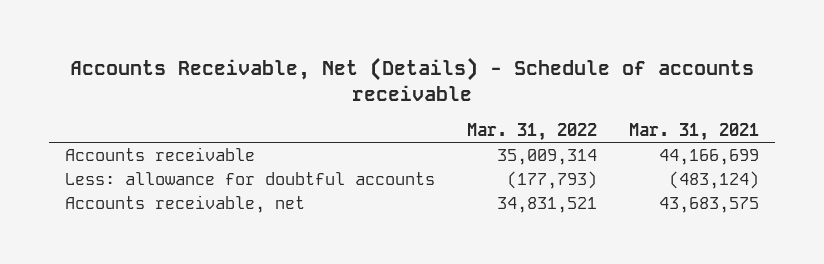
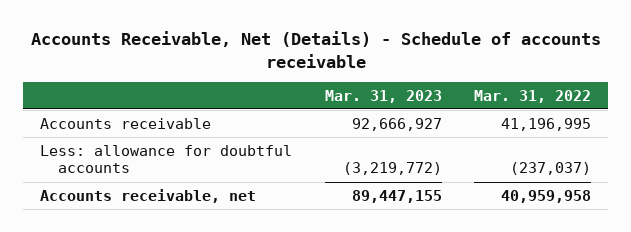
[629,123,760,142] Mar. 31, 2021 -> none
none -> [324,89,442,103] Mar. 31, 2023
[497,149,598,166] 35,009,314 -> [501,117,592,131] 41,196,995
[507,171,598,190] (177,793) -> [510,162,592,176] (237,037)
[497,197,598,214] 34,831,521 -> [501,189,592,203] 40,959,958

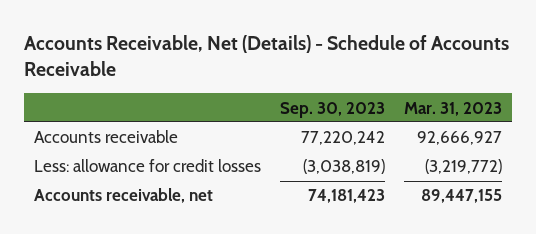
[30,31,601,68] Accounts Receivable, Net (Details) - Schedule of accounts receivable -> [23,35,509,77] Accounts Receivable, Net (Details) - Schedule of Accounts Receivable
[474,89,592,103] Mar. 31, 2022 -> none
none -> [280,101,386,118] Sep. 30, 2023
[39,144,292,174] Less: allowance for doubtful accounts -> [33,159,261,173] Less: allowance for credit losses

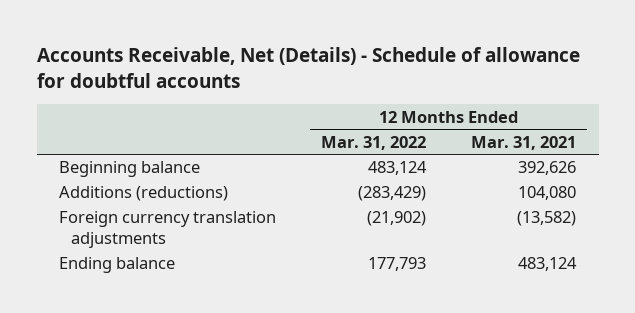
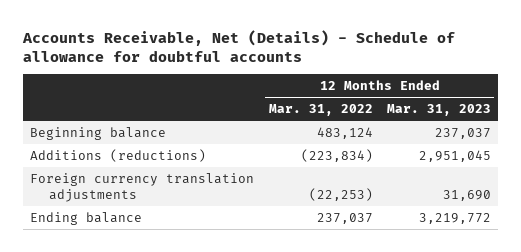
[471,135,577,150] Mar. 31, 2021 -> none
none -> [386,104,491,117] Mar. 31, 2023
[358,186,427,202] (283,429) -> [300,148,373,162] (223,834)
[367,211,427,227] (21,902) -> [308,187,373,201] (22,253)
[368,257,427,272] 177,793 -> [316,212,373,224] 237,037

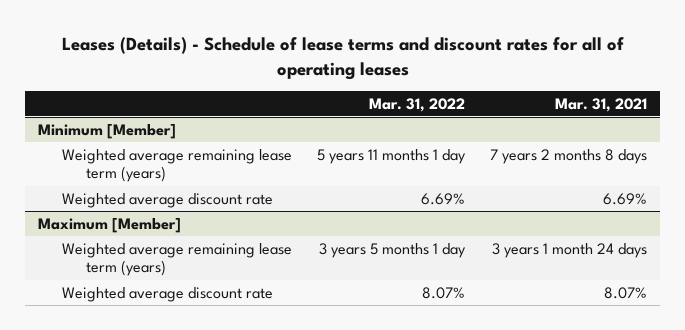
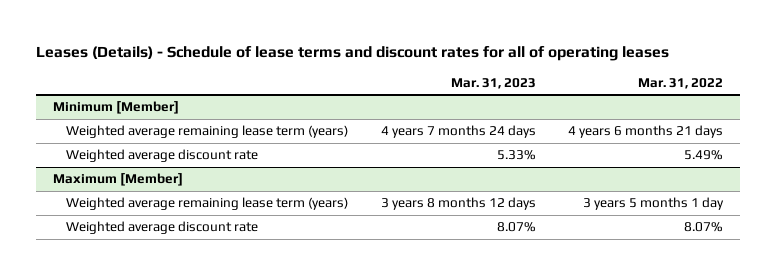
[555,97,648,112] Mar. 31, 2021 -> none
none -> [450,77,536,89] Mar. 31, 2023
[317,148,467,164] 5 years 11 months 1 day -> [568,125,724,139] 4 years 6 months 21 days
[421,192,466,205] 6.69% -> [684,150,724,161] 5.49%

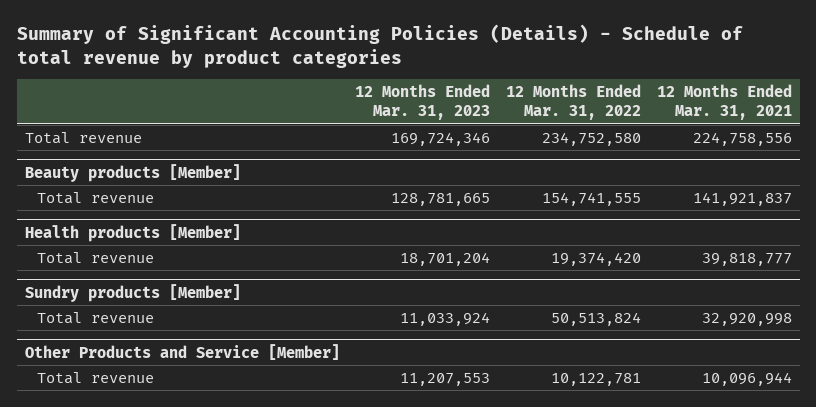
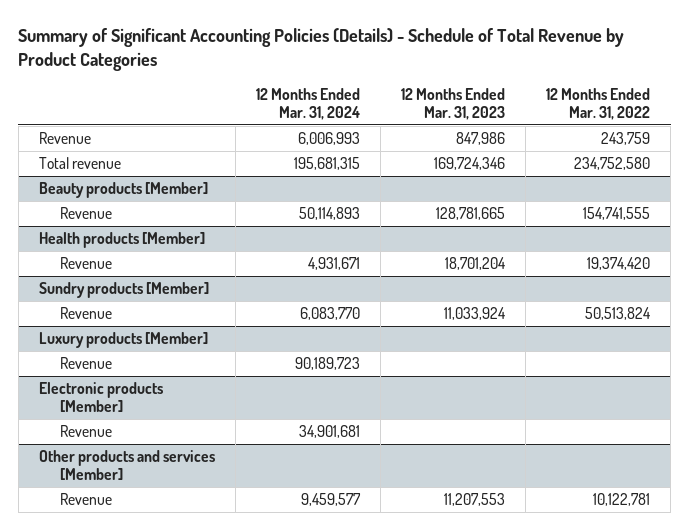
[16,24,743,68] Summary of Significant Accounting Policies (Details) - Schedule of total revenue by product categories -> [18,28,625,72] Summary of Significant Accounting Policies (Details) - Schedule of Total Revenue by Product Categories
[656,84,792,121] 12 Months Ended Mar. 31, 2021 -> none
none -> [255,87,360,120] 12 Months Ended Mar. 31, 2024
none -> [38,132,91,145] Revenue
[36,191,154,204] Total revenue -> [60,207,113,220] Revenue
[36,251,154,264] Total revenue -> [60,257,113,270] Revenue
[36,311,154,324] Total revenue -> [60,307,113,320] Revenue
none -> [38,332,208,349] Luxury products [Member]
none -> [60,357,113,370] Revenue
none -> [38,382,163,413] Electronic products [Member]
none -> [60,425,113,438] Revenue
[24,343,340,360] Other Products and Service [Member] -> [38,450,215,481] Other products and services [Member]
[36,371,154,384] Total revenue -> [60,493,113,506] Revenue

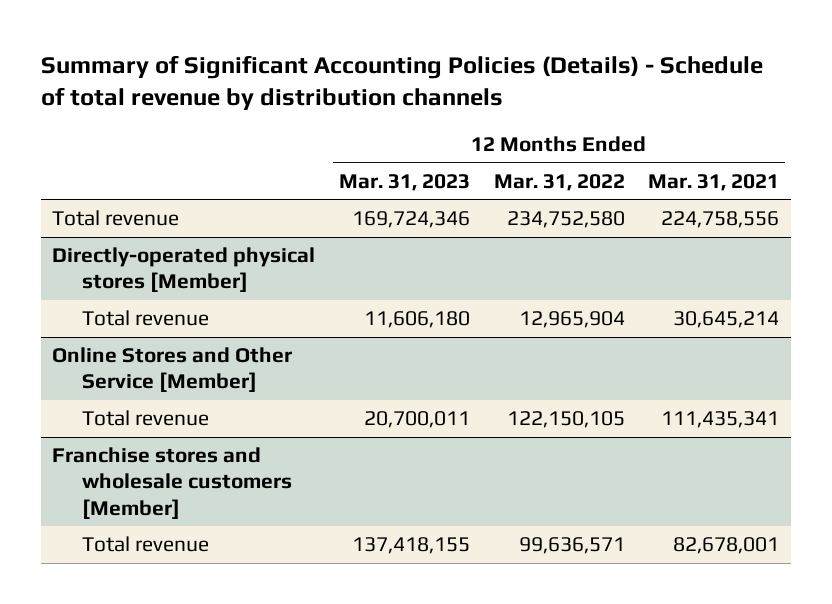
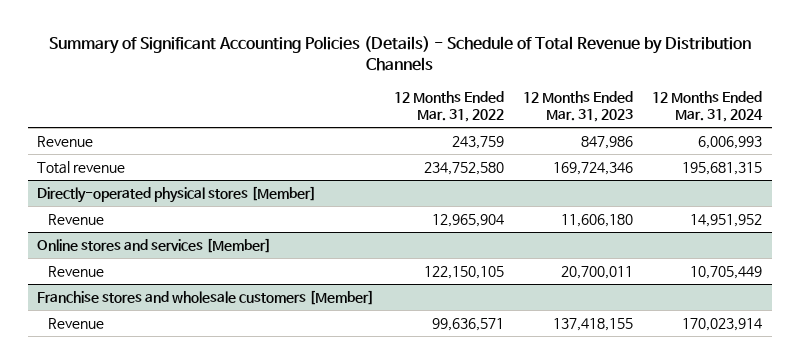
[40,54,763,111] Summary of Significant Accounting Policies (Details) - Schedule of total revenue by distribution channels -> [48,35,751,71] Summary of Significant Accounting Policies (Details) - Schedule of Total Revenue by Distribution Channels
[648,173,780,191] Mar. 31, 2021 -> none
none -> [652,90,764,123] 12 Months Ended Mar. 31, 2024
none -> [37,136,94,148] Revenue
[81,310,209,327] Total revenue -> [48,214,105,226] Revenue
[52,347,293,393] Online Stores and Other Service [Member] -> [37,238,272,254] Online stores and services [Member]
[81,410,209,427] Total revenue -> [48,266,105,278] Revenue
[81,536,209,553] Total revenue -> [48,318,105,330] Revenue

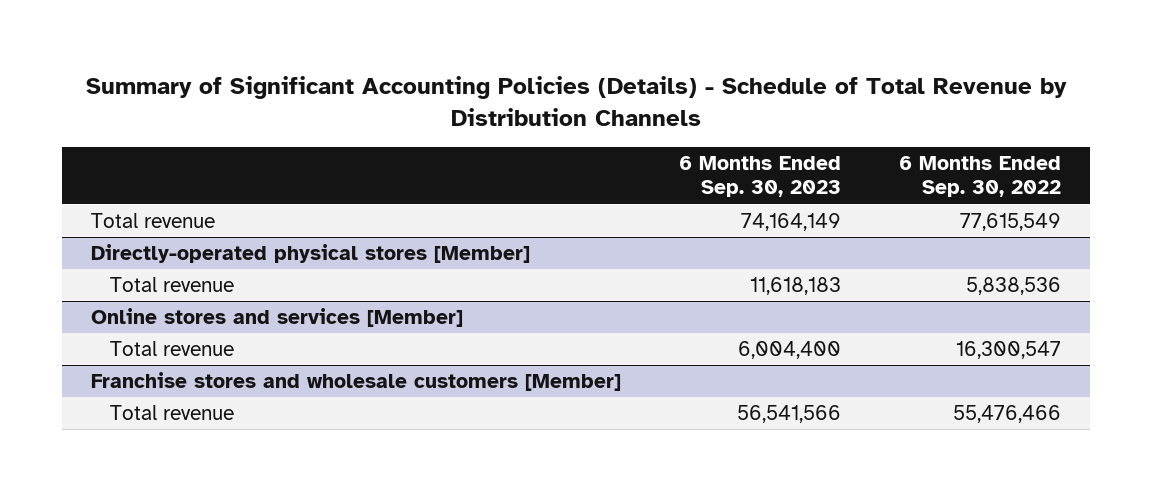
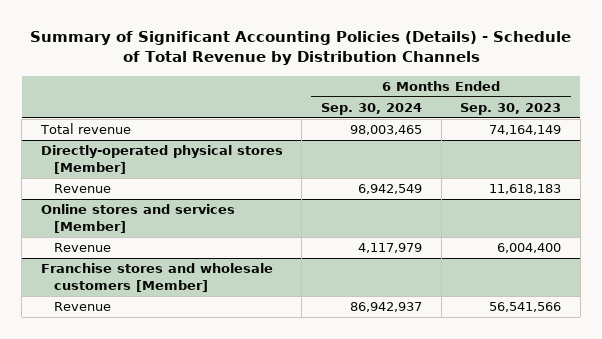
[898,155,1061,198] 6 Months Ended Sep. 30, 2022 -> none
none -> [320,102,422,115] Sep. 30, 2024
[109,277,234,293] Total revenue -> [53,184,111,194] Revenue
[109,341,234,357] Total revenue -> [53,243,111,253] Revenue
[109,405,234,421] Total revenue -> [53,302,111,312] Revenue

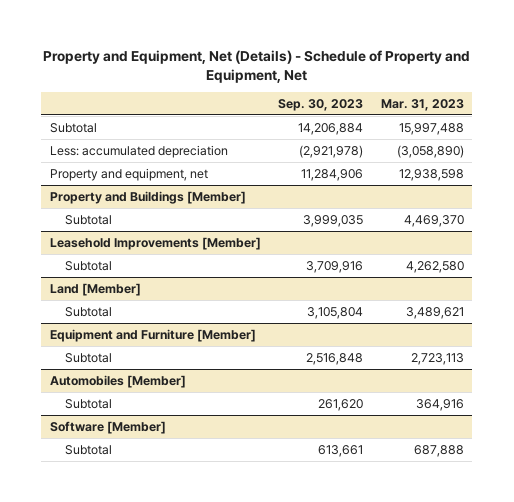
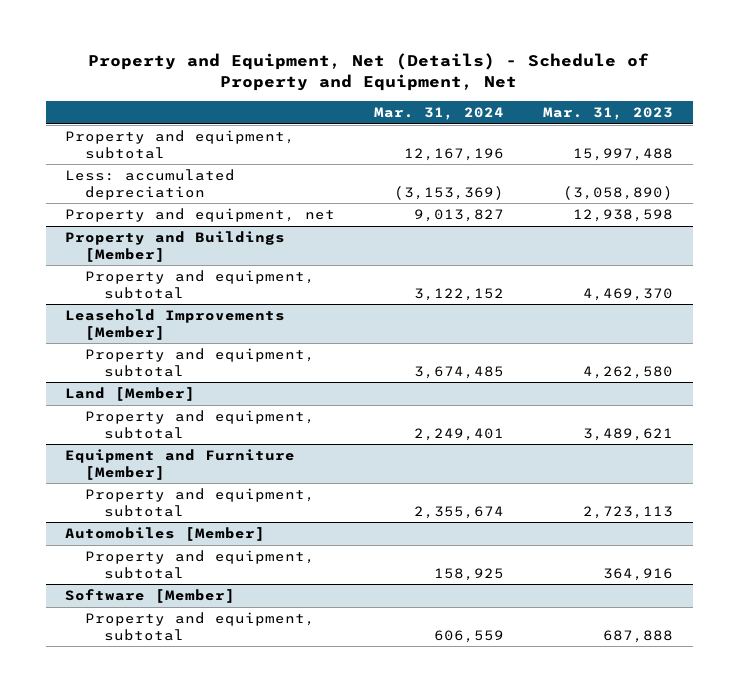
[278,98,364,111] Sep. 30, 2023 -> none
none -> [374,107,505,121] Mar. 31, 2024
[50,122,98,133] Subtotal -> [65,130,296,159] Property and equipment, subtotal
[65,214,113,225] Subtotal -> [84,270,315,299] Property and equipment, subtotal
[65,260,113,271] Subtotal -> [84,348,315,377] Property and equipment, subtotal
[65,306,113,317] Subtotal -> [84,410,315,439] Property and equipment, subtotal
[65,352,113,363] Subtotal -> [84,488,315,517] Property and equipment, subtotal
[65,398,113,409] Subtotal -> [84,550,315,579] Property and equipment, subtotal
[65,444,113,455] Subtotal -> [84,612,315,641] Property and equipment, subtotal

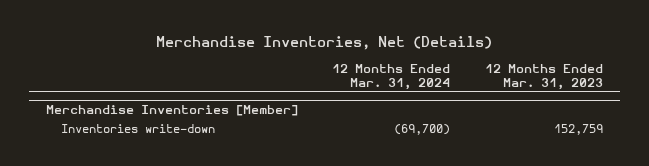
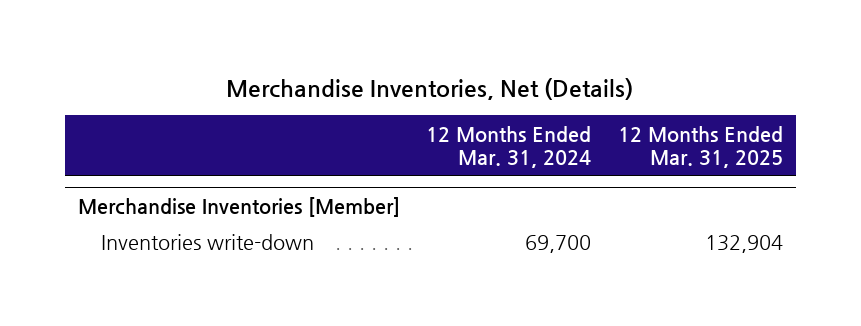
[485,63,604,91] 12 Months Ended Mar. 31, 2023 -> none
none -> [617,125,783,168] 12 Months Ended Mar. 31, 2025
[394,123,451,135] (69,700) -> [525,235,592,254] 69,700

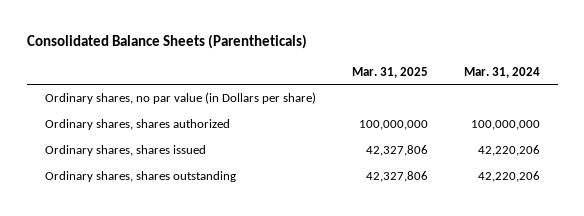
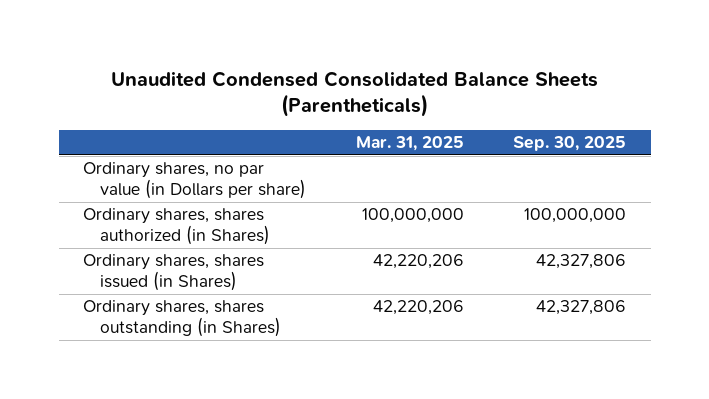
[26,34,307,50] Consolidated Balance Sheets (Parentheticals) -> [110,70,598,118] Unaudited Condensed Consolidated Balance Sheets (Parentheticals)
[463,66,540,78] Mar. 31, 2024 -> none
none -> [512,136,626,152] Sep. 30, 2025
[44,118,230,130] Ordinary shares, shares authorized -> [83,208,271,245] Ordinary shares, shares authorized (in Shares)
[44,144,206,156] Ordinary shares, shares issued -> [83,254,265,291] Ordinary shares, shares issued (in Shares)
[365,144,428,156] 42,327,806 -> [372,254,464,270] 42,220,206
[44,170,236,182] Ordinary shares, shares outstanding -> [83,300,282,337] Ordinary shares, shares outstanding (in Shares)
[365,170,428,182] 42,327,806 -> [372,300,464,316] 42,220,206

